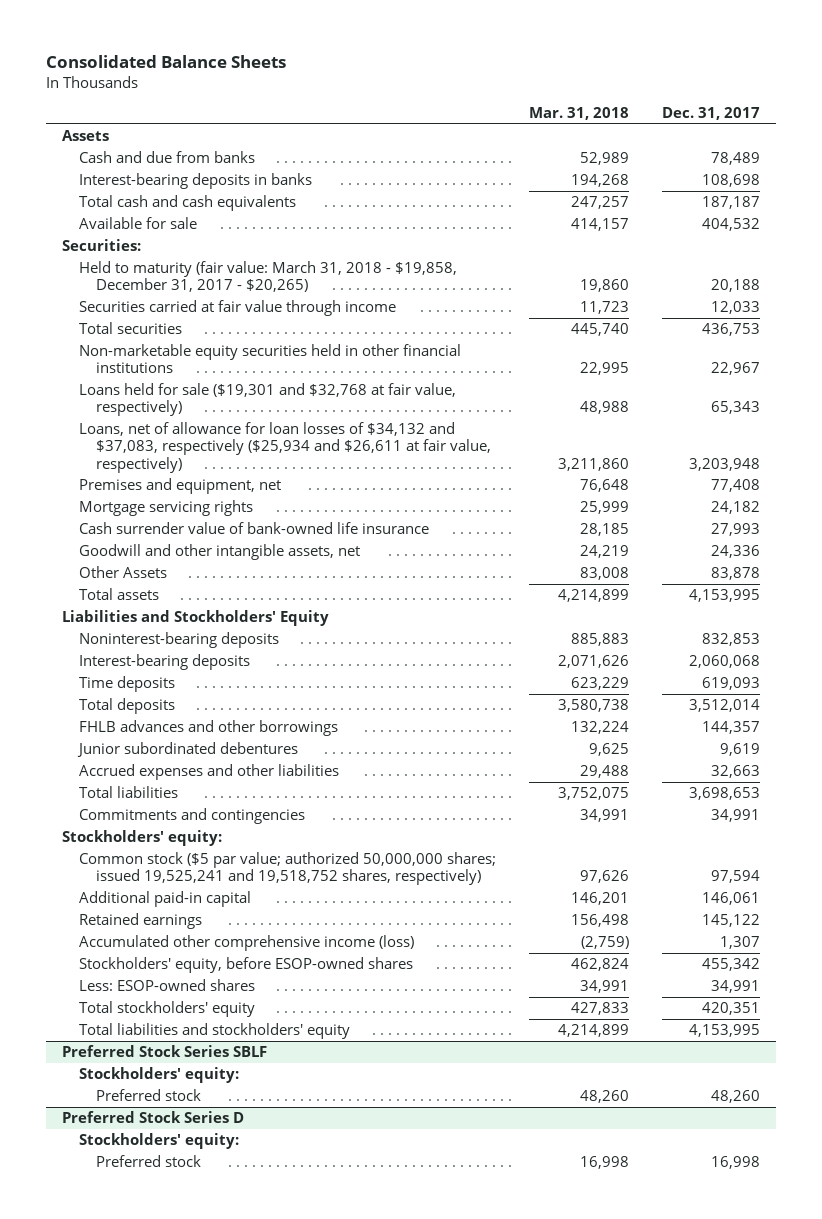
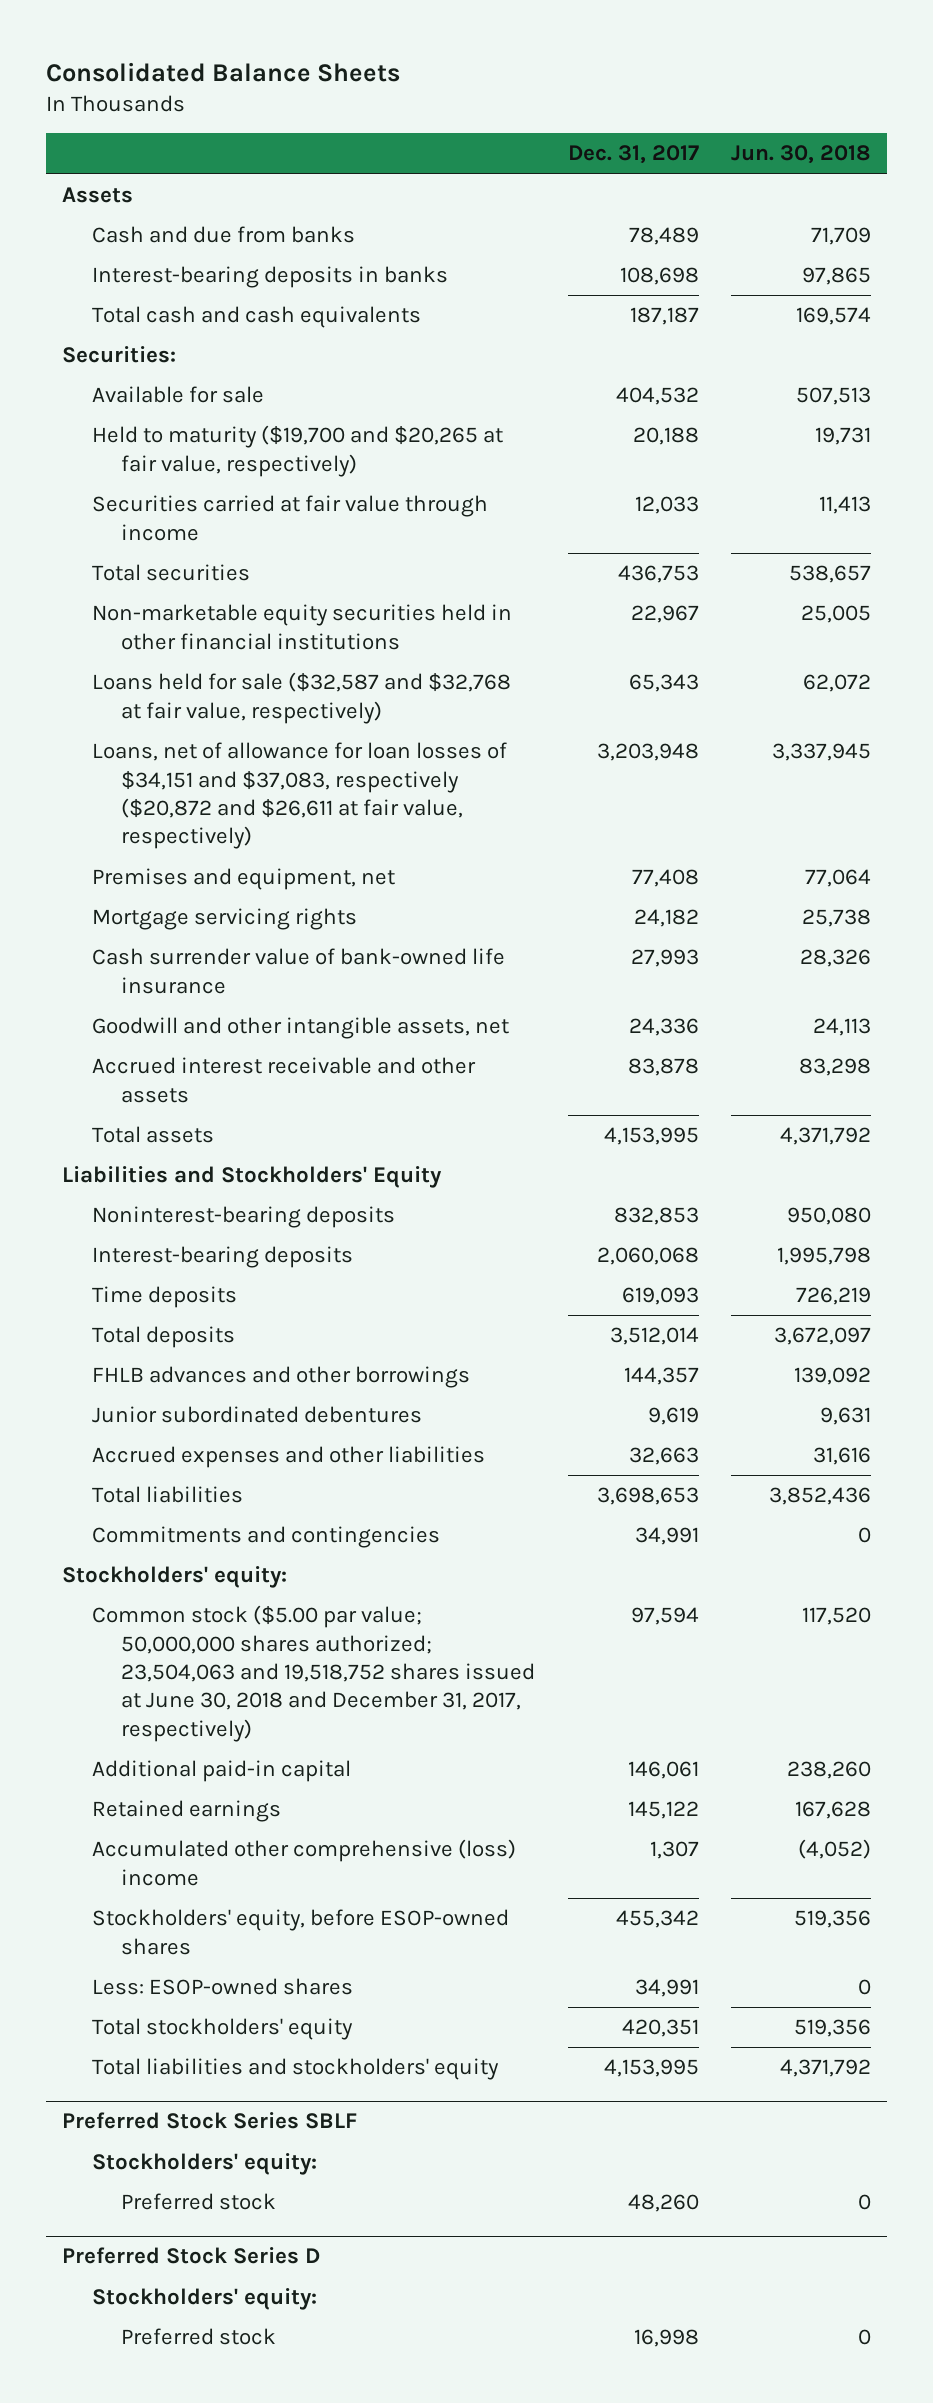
[528,107,629,121] Mar. 31, 2018 -> none
none -> [731,145,872,165] Jun. 30, 2018
[79,216,198,229] Available for sale -> [91,386,264,404] Available for sale
[79,260,458,293] Held to maturity (fair value: March 31, 2018 - $19,858, December 31, 2017 - $20,265) -> [91,425,503,477] Held to maturity ($19,700 and $20,265 at fair value, respectively)
[79,382,457,417] Loans held for sale ($19,301 and $32,768 at fair value, respectively) -> [91,672,511,724] Loans held for sale ($32,587 and $32,768 at fair value, respectively)
[79,421,492,473] Loans, net of allowance for loan losses of $34,132 and $37,083, respectively ($25,934 and $26,611 at fair value, respectively) -> [91,742,507,850] Loans, net of allowance for loan losses of $34,151 and $37,083, respectively ($20,872 and $26,611 at fair value, respectively)
[79,565,168,578] Other Assets -> [91,1057,476,1103] Accrued interest receivable and other assets
[79,851,497,886] Common stock ($5 par value; authorized 50,000,000 shares; issued 19,525,241 and 19,518,752 shares, respectively) -> [91,1605,536,1742] Common stock ($5.00 par value; 50,000,000 shares authorized; 23,504,063 and 19,518,752 shares issued at June 30, 2018 and December 31, 2017, respectively)
[79,934,415,951] Accumulated other comprehensive income (loss) -> [91,1839,516,1886] Accumulated other comprehensive (loss) income

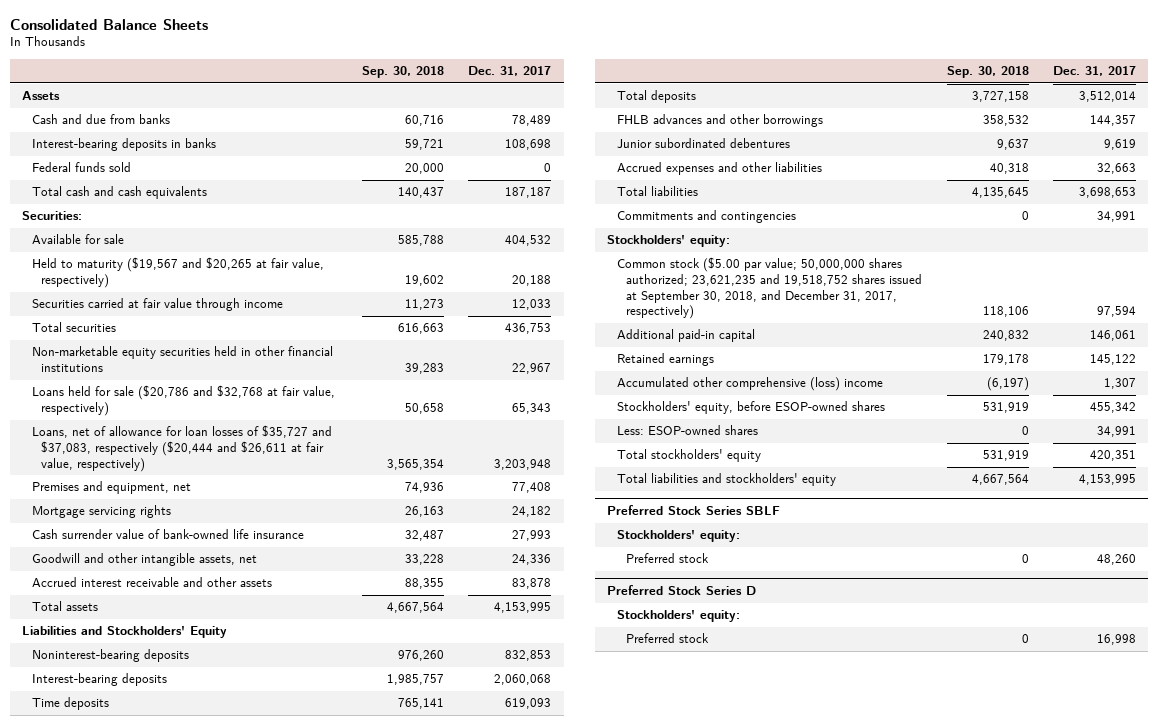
[731,145,872,165] Jun. 30, 2018 -> none
none -> [361,66,444,79] Sep. 30, 2018
none -> [31,162,131,173] Federal funds sold
[91,425,503,477] Held to maturity ($19,700 and $20,265 at fair value, respectively) -> [31,257,324,289] Held to maturity ($19,567 and $20,265 at fair value, respectively)
[91,672,511,724] Loans held for sale ($32,587 and $32,768 at fair value, respectively) -> [31,385,335,417] Loans held for sale ($20,786 and $32,768 at fair value, respectively)
[91,742,507,850] Loans, net of allowance for loan losses of $34,151 and $37,083, respectively ($20,872 and $26,611 at fair value, respectively) -> [31,425,332,472] Loans, net of allowance for loan losses of $35,727 and $37,083, respectively ($20,444 and $26,611 at fair value, respectively)
[91,1605,536,1742] Common stock ($5.00 par value; 50,000,000 shares authorized; 23,504,063 and 19,518,752 shares issued at June 30, 2018 and December 31, 2017, respectively) -> [616,257,923,320] Common stock ($5.00 par value; 50,000,000 shares authorized; 23,621,235 and 19,518,752 shares issued at September 30, 2018, and December 31, 2017, respectively)

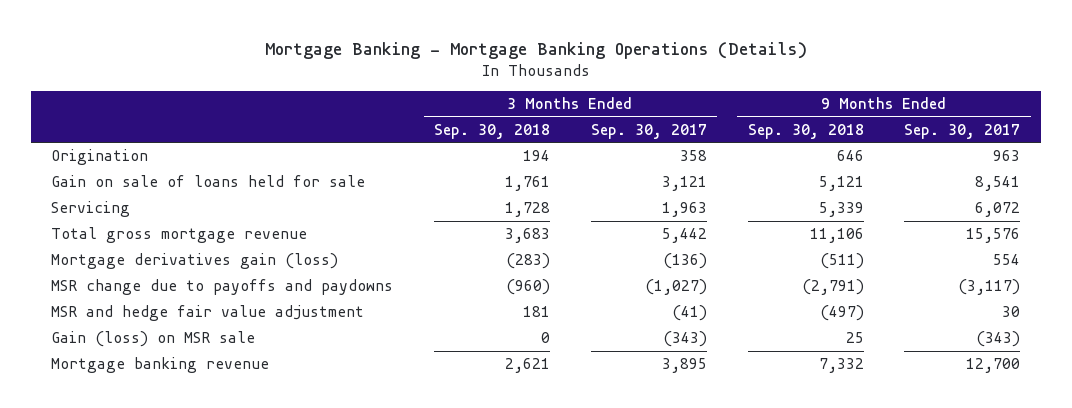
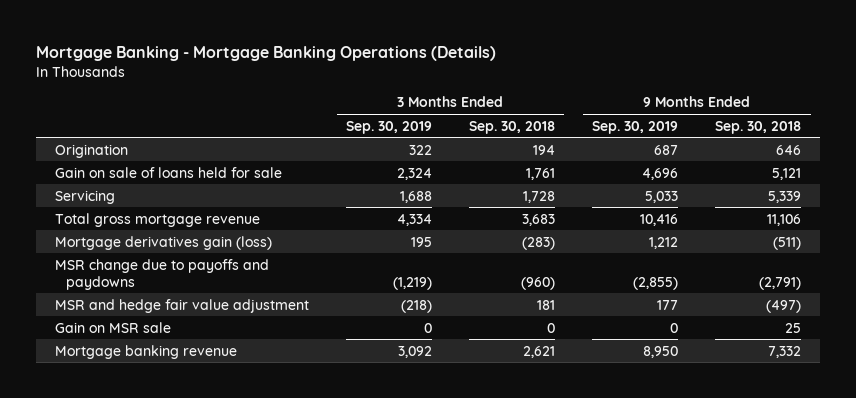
[590,123,707,139] Sep. 30, 2017 -> none
[904,123,1021,139] Sep. 30, 2017 -> none
none -> [345,120,432,134] Sep. 30, 2019
none -> [592,120,679,134] Sep. 30, 2019
[51,331,256,348] Gain (loss) on MSR sale -> [54,321,171,333] Gain on MSR sale

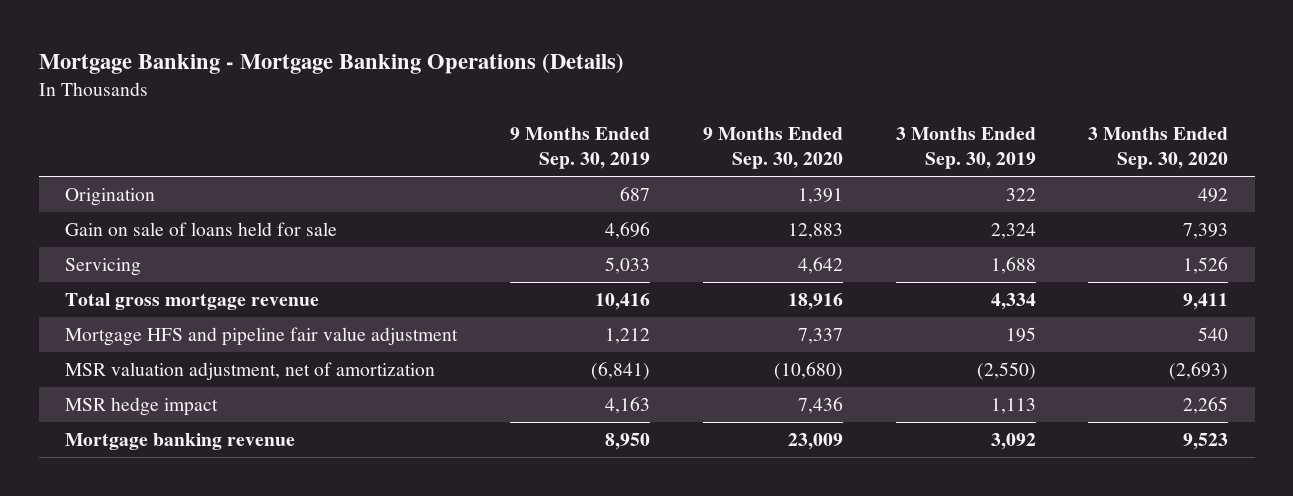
[468,120,555,134] Sep. 30, 2018 -> none
[715,120,802,134] Sep. 30, 2018 -> none
none -> [702,126,843,169] 9 Months Ended Sep. 30, 2020
none -> [1088,126,1229,169] 3 Months Ended Sep. 30, 2020
[54,235,272,250] Mortgage derivatives gain (loss) -> none
[54,258,269,290] MSR change due to payoffs and paydowns -> none
[54,321,171,333] Gain on MSR sale -> none
[54,298,309,313] MSR and hedge fair value adjustment -> [65,327,459,347] Mortgage HFS and pipeline fair value adjustment
[400,299,432,313] (218) -> [1005,327,1036,343] 195
[657,299,679,310] 177 -> [604,328,650,345] 1,212
none -> [65,362,436,381] MSR valuation adjustment, net of amortization
none -> [65,397,219,417] MSR hedge impact

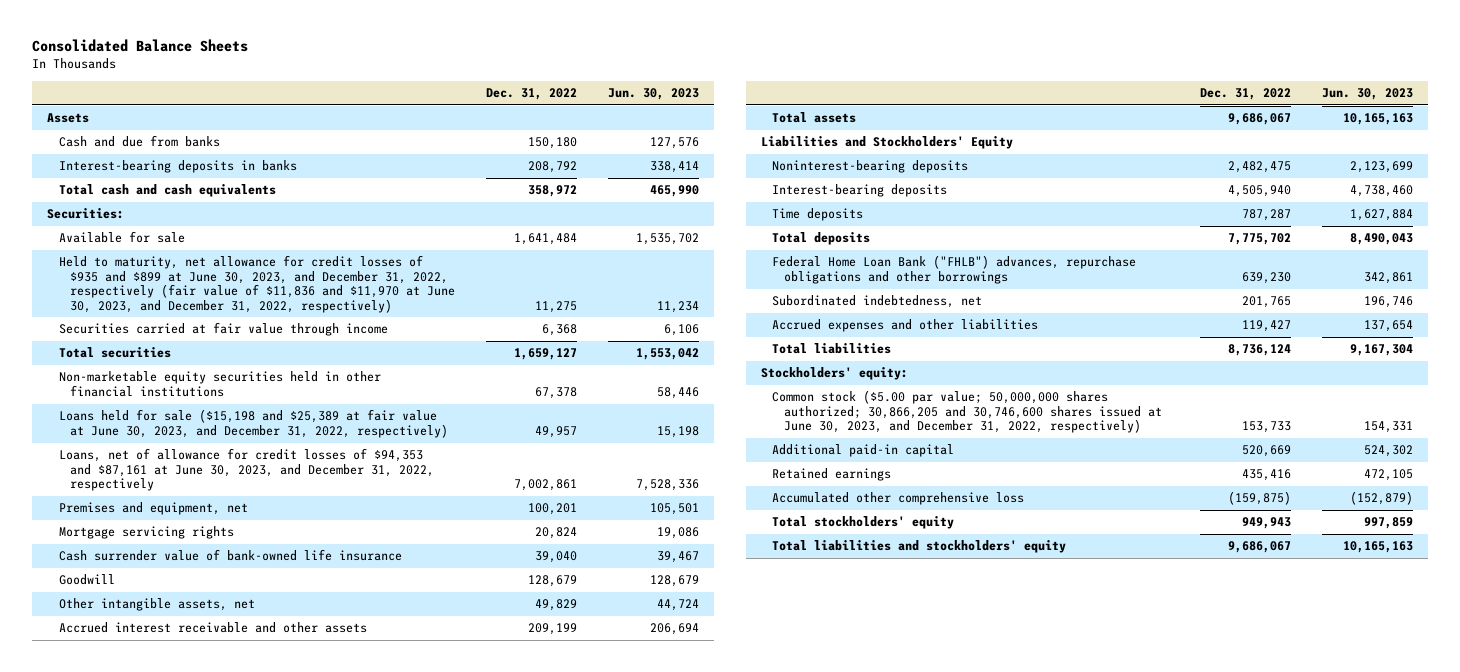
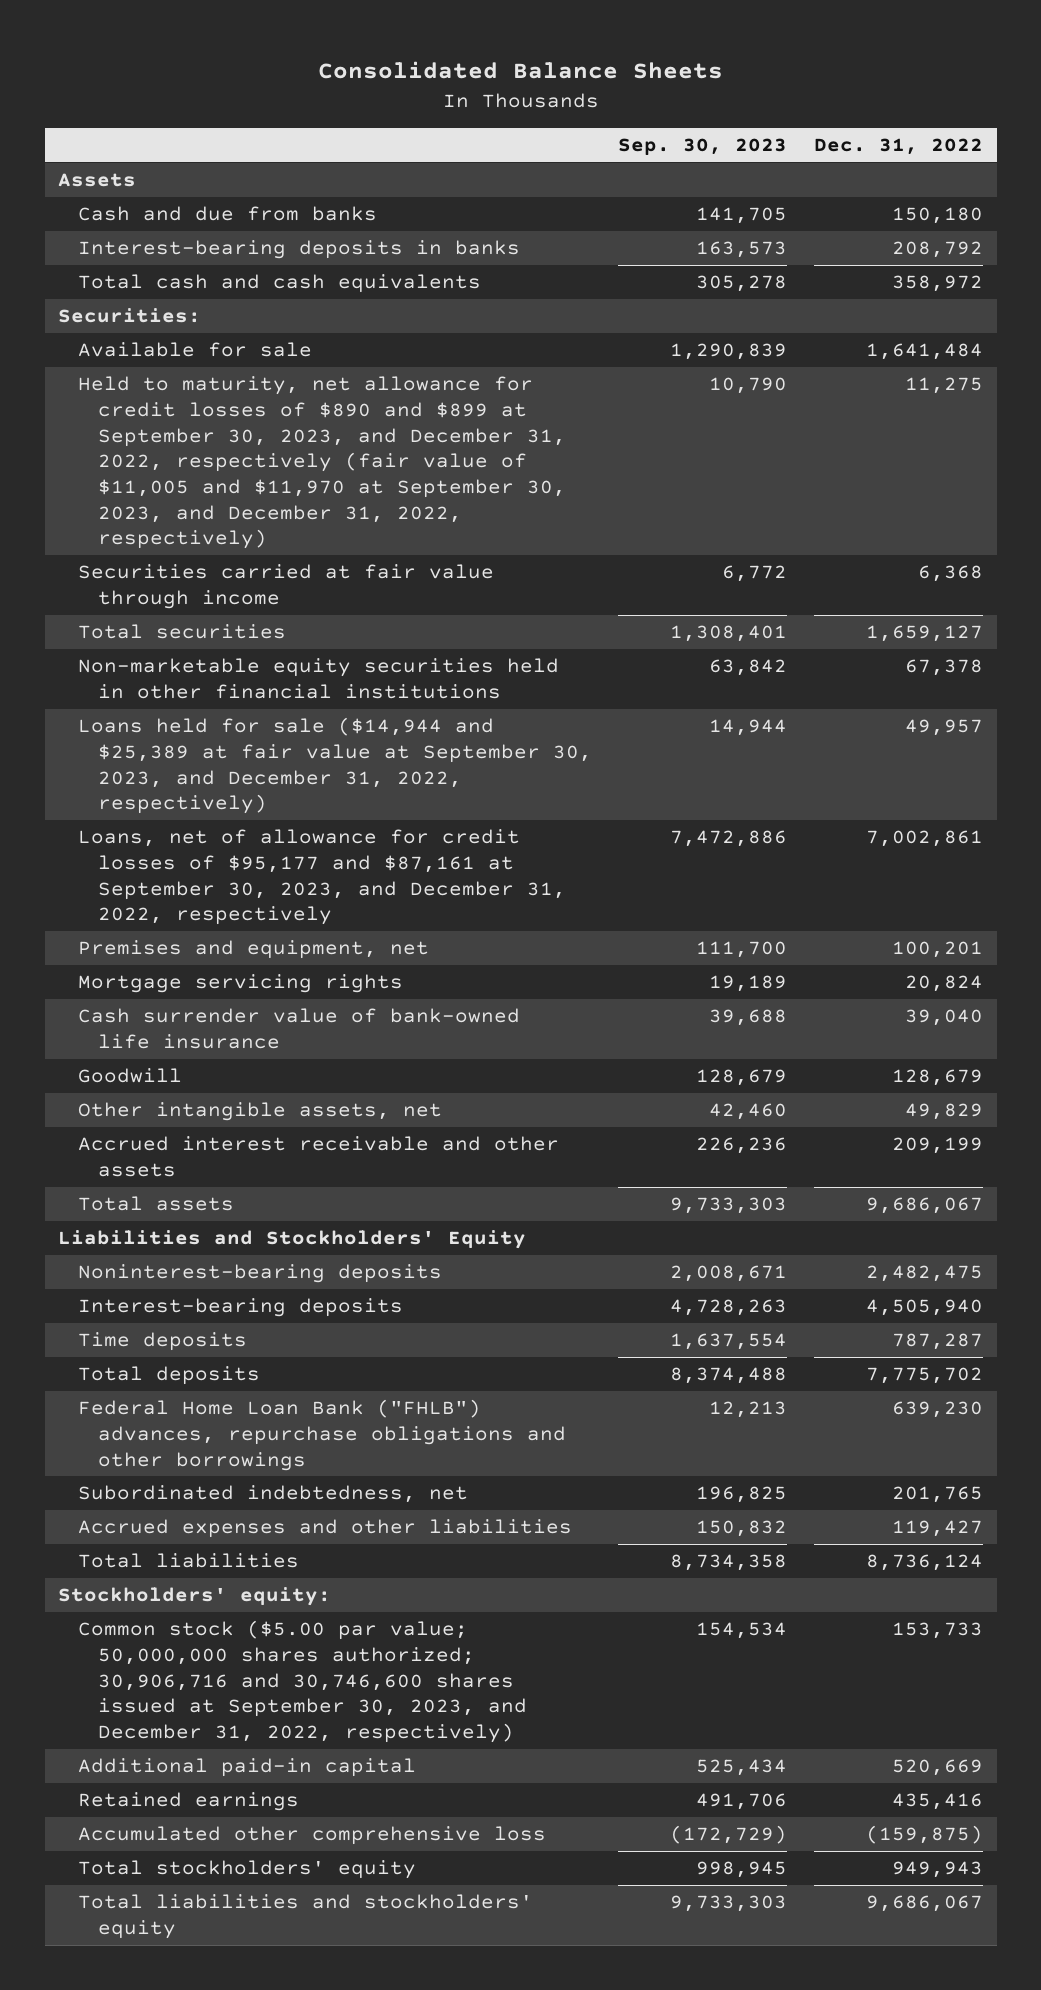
[607,88,699,101] Jun. 30, 2023 -> none
none -> [618,138,788,156] Sep. 30, 2023
[58,255,455,313] Held to maturity, net allowance for credit losses of $935 and $899 at June 30, 2023, and December 31, 2022, respectively (fair value of $11,836 and $11,970 at June 30, 2023, and December 31, 2022, respectively) -> [77,376,566,550] Held to maturity, net allowance for credit losses of $890 and $899 at September 30, 2023, and December 31, 2022, respectively (fair value of $11,005 and $11,970 at September 30, 2023, and December 31, 2022, respectively)
[58,409,448,438] Loans held for sale ($15,198 and $25,389 at fair value at June 30, 2023, and December 31, 2022, respectively) -> [77,717,592,815] Loans held for sale ($14,944 and $25,389 at fair value at September 30, 2023, and December 31, 2022, respectively)
[58,448,434,492] Loans, net of allowance for credit losses of $94,353 and $87,161 at June 30, 2023, and December 31, 2022, respectively -> [77,829,566,926] Loans, net of allowance for credit losses of $95,177 and $87,161 at September 30, 2023, and December 31, 2022, respectively
[772,390,1162,434] Common stock ($5.00 par value; 50,000,000 shares authorized; 30,866,205 and 30,746,600 shares issued at June 30, 2023, and December 31, 2022, respectively) -> [77,1620,527,1743] Common stock ($5.00 par value; 50,000,000 shares authorized; 30,906,716 and 30,746,600 shares issued at September 30, 2023, and December 31, 2022, respectively)

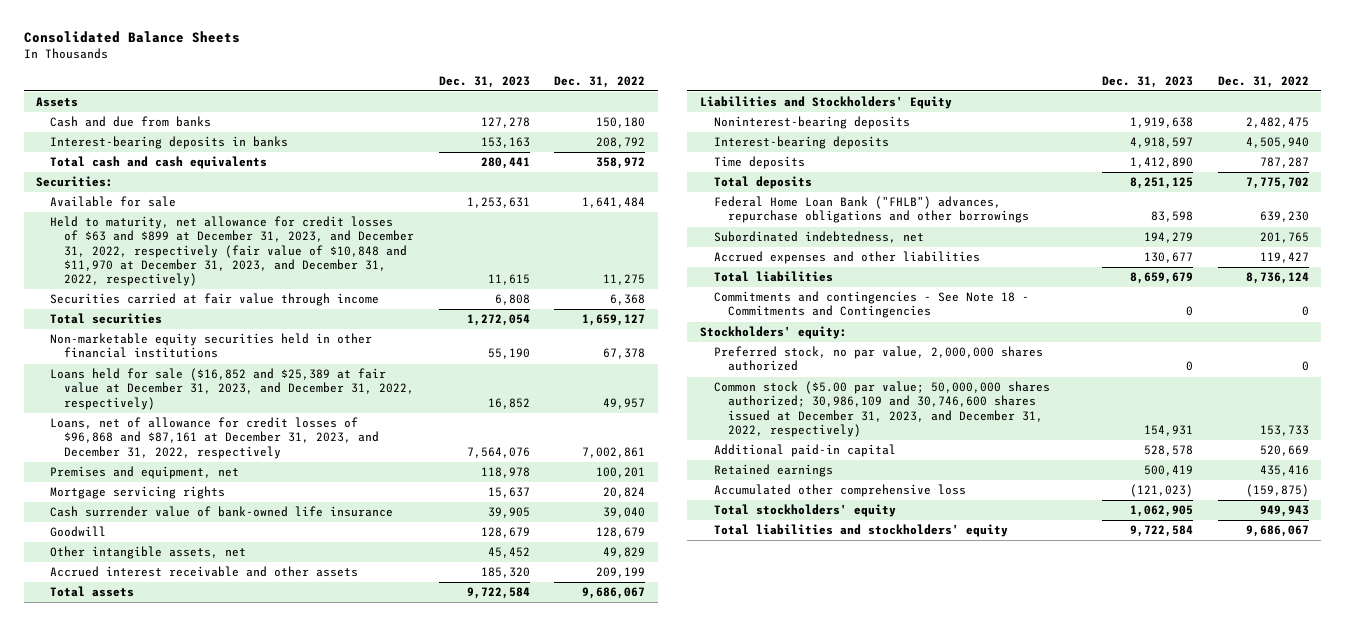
[618,138,788,156] Sep. 30, 2023 -> none
none -> [438,75,530,88] Dec. 31, 2023
[77,376,566,550] Held to maturity, net allowance for credit losses of $890 and $899 at September 30, 2023, and December 31, 2022, respectively (fair value of $11,005 and $11,970 at September 30, 2023, and December 31, 2022, respectively) -> [50,216,415,286] Held to maturity, net allowance for credit losses of $63 and $899 at December 31, 2023, and December 31, 2022, respectively (fair value of $10,848 and $11,970 at December 31, 2023, and December 31, 2022, respectively)
[77,717,592,815] Loans held for sale ($14,944 and $25,389 at fair value at September 30, 2023, and December 31, 2022, respectively) -> [50,368,415,410] Loans held for sale ($16,852 and $25,389 at fair value at December 31, 2023, and December 31, 2022, respectively)
[77,829,566,926] Loans, net of allowance for credit losses of $95,177 and $87,161 at September 30, 2023, and December 31, 2022, respectively -> [50,417,380,459] Loans, net of allowance for credit losses of $96,868 and $87,161 at December 31, 2023, and December 31, 2022, respectively
none -> [713,291,1029,319] Commitments and contingencies - See Note 18 - Commitments and Contingencies
none -> [713,346,1043,372] Preferred stock, no par value, 2,000,000 shares authorized
[77,1620,527,1743] Common stock ($5.00 par value; 50,000,000 shares authorized; 30,906,716 and 30,746,600 shares issued at September 30, 2023, and December 31, 2022, respectively) -> [713,381,1050,437] Common stock ($5.00 par value; 50,000,000 shares authorized; 30,986,109 and 30,746,600 shares issued at December 31, 2023, and December 31, 2022, respectively)

